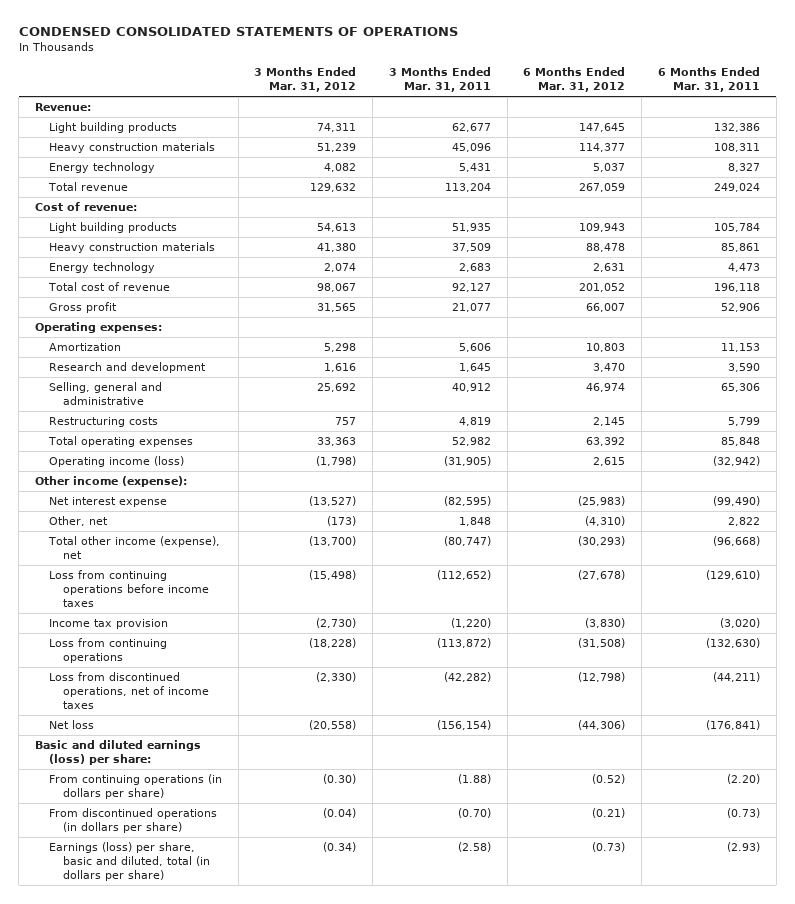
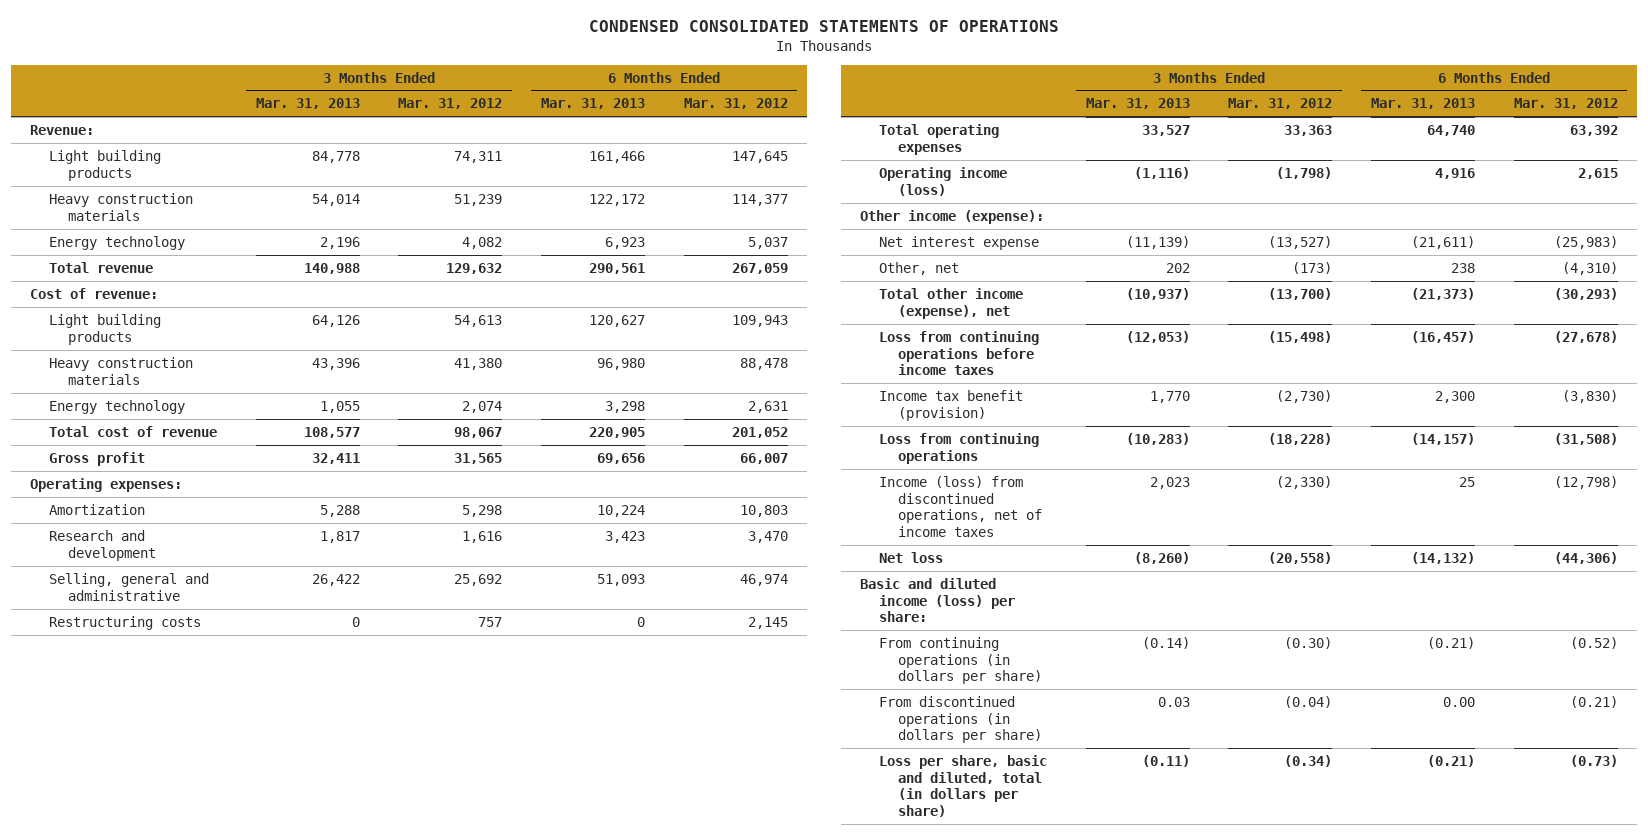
[388,67,491,93] 3 Months Ended Mar. 31, 2011 -> none
[657,67,760,93] 6 Months Ended Mar. 31, 2011 -> none
none -> [255,98,360,110] Mar. 31, 2013
none -> [540,98,645,110] Mar. 31, 2013
[48,619,168,630] Income tax provision -> [879,389,1024,421] Income tax benefit (provision)
[48,672,209,710] Loss from discontinued operations, net of income taxes -> [879,475,1042,538] Income (loss) from discontinued operations, net of income taxes
[34,740,201,766] Basic and diluted earnings (loss) per share: -> [860,577,1016,623] Basic and diluted income (loss) per share:
[48,842,210,882] Earnings (loss) per share, basic and diluted, total (in dollars per share) -> [879,754,1048,818] Loss per share, basic and diluted, total (in dollars per share)

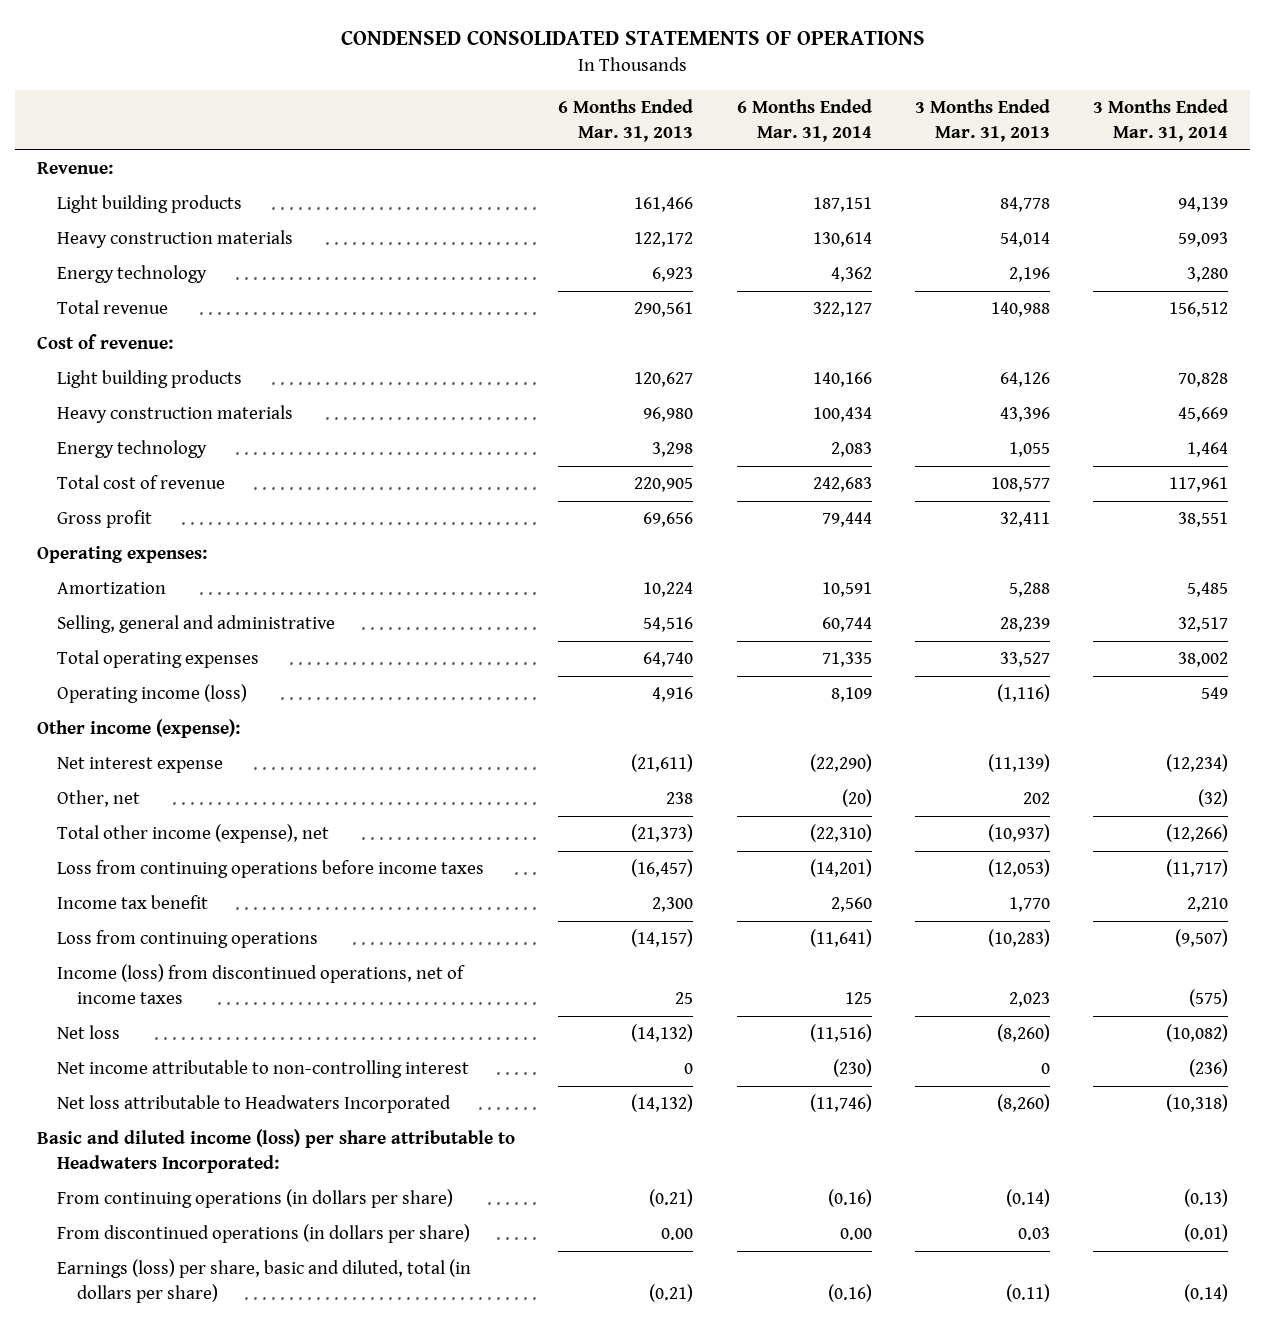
[398,98,503,110] Mar. 31, 2012 -> none
[683,98,788,110] Mar. 31, 2012 -> none
none -> [736,99,872,142] 6 Months Ended Mar. 31, 2014
none -> [1092,99,1228,142] 3 Months Ended Mar. 31, 2014
[49,529,156,561] Research and development -> none
[49,615,202,630] Restructuring costs -> none
[311,573,360,586] 26,422 -> [999,617,1050,633] 28,239
[596,573,645,586] 51,093 -> [643,617,694,633] 54,516
[879,389,1024,421] Income tax benefit (provision) -> [56,895,208,910] Income tax benefit
none -> [56,1060,469,1079] Net income attributable to non-controlling interest
none -> [56,1095,451,1114] Net loss attributable to Headwaters Incorporated
[860,577,1016,623] Basic and diluted income (loss) per share: -> [37,1129,516,1174] Basic and diluted income (loss) per share attributable to Headwaters Incorporated:
[879,754,1048,818] Loss per share, basic and diluted, total (in dollars per share) -> [56,1259,471,1304] Earnings (loss) per share, basic and diluted, total (in dollars per share)

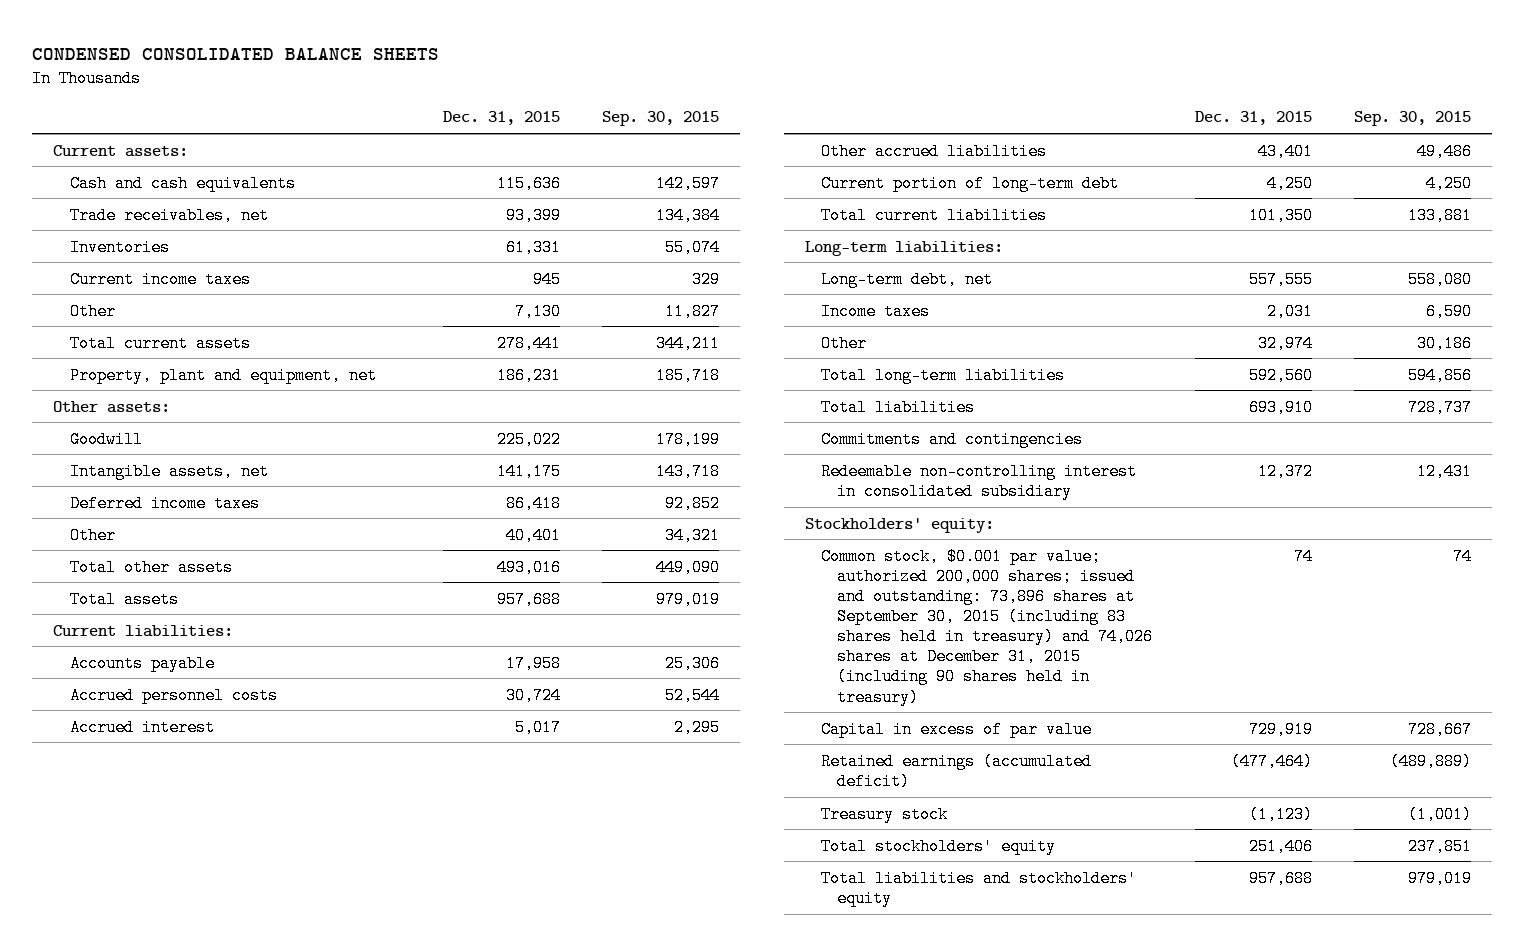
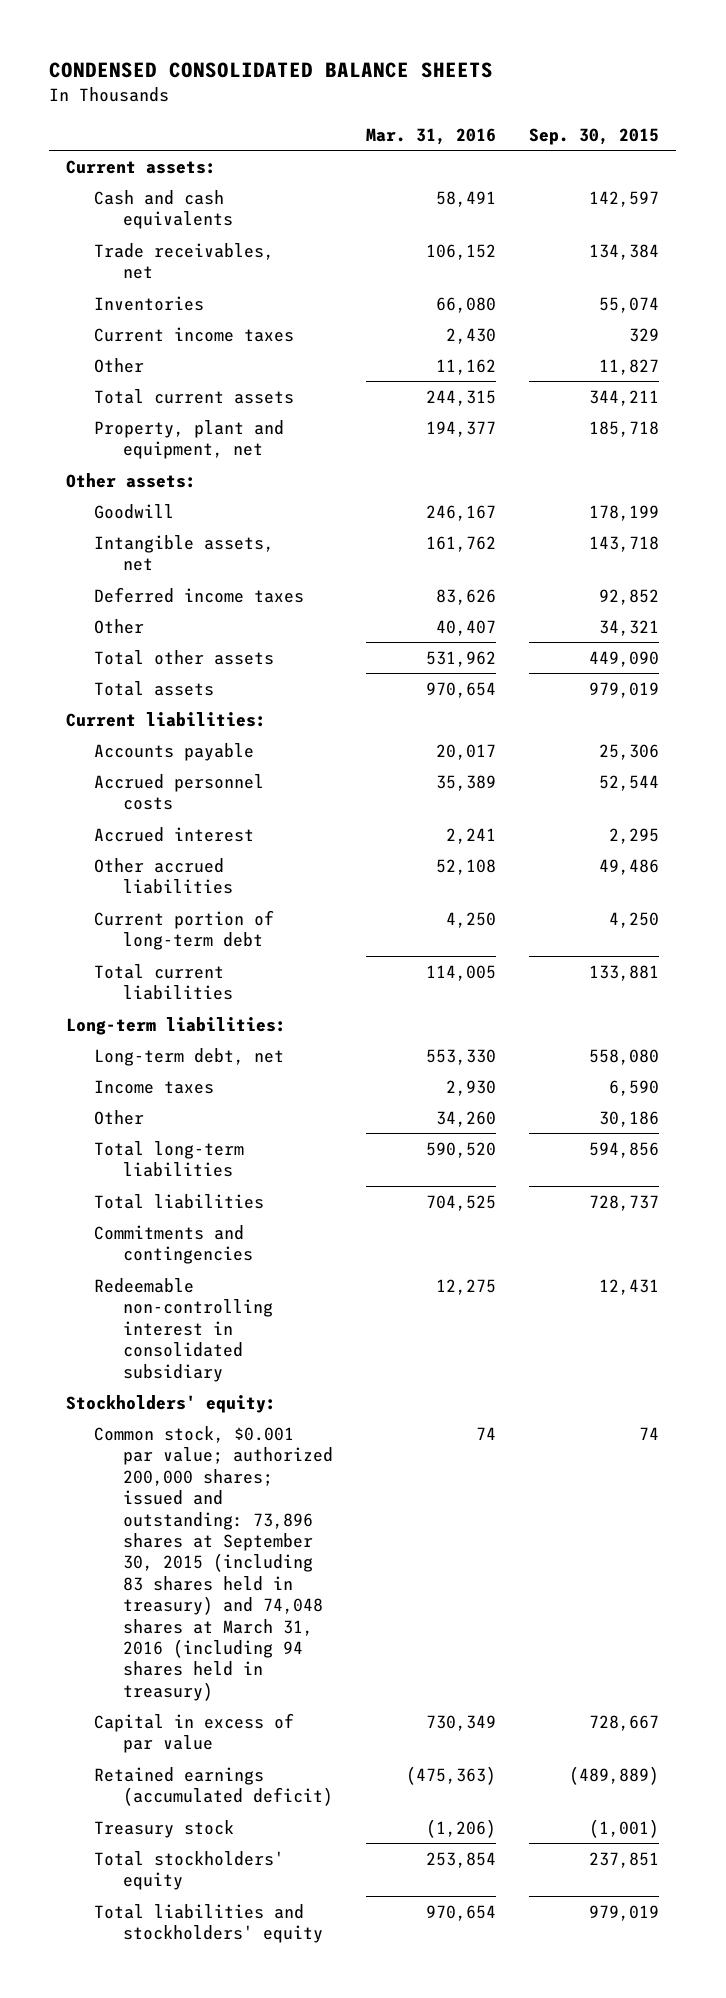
[442,111,560,126] Dec. 31, 2015 -> none
none -> [366,127,497,145] Mar. 31, 2016
[821,547,1154,706] Common stock, $0.001 par value; authorized 200,000 shares; issued and outstanding: 73,896 shares at September 30, 2015 (including 83 shares held in treasury) and 74,026 shares at December 31, 2015 (including 90 shares held in treasury) -> [94,1425,333,1701] Common stock, $0.001 par value; authorized 200,000 shares; issued and outstanding: 73,896 shares at September 30, 2015 (including 83 shares held in treasury) and 74,048 shares at March 31, 2016 (including 94 shares held in treasury)

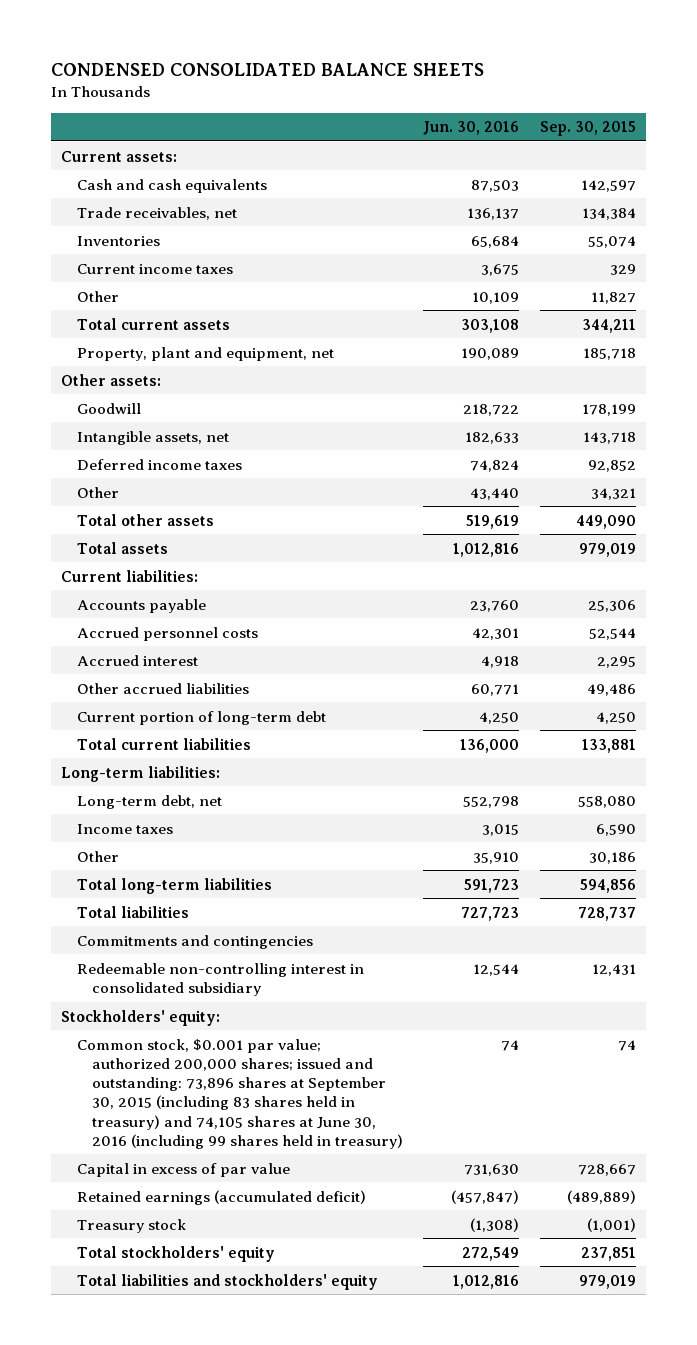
[366,127,497,145] Mar. 31, 2016 -> none
none -> [423,121,520,136] Jun. 30, 2016
[94,1425,333,1701] Common stock, $0.001 par value; authorized 200,000 shares; issued and outstanding: 73,896 shares at September 30, 2015 (including 83 shares held in treasury) and 74,048 shares at March 31, 2016 (including 94 shares held in treasury) -> [76,1038,403,1149] Common stock, $0.001 par value; authorized 200,000 shares; issued and outstanding: 73,896 shares at September 30, 2015 (including 83 shares held in treasury) and 74,105 shares at June 30, 2016 (including 99 shares held in treasury)

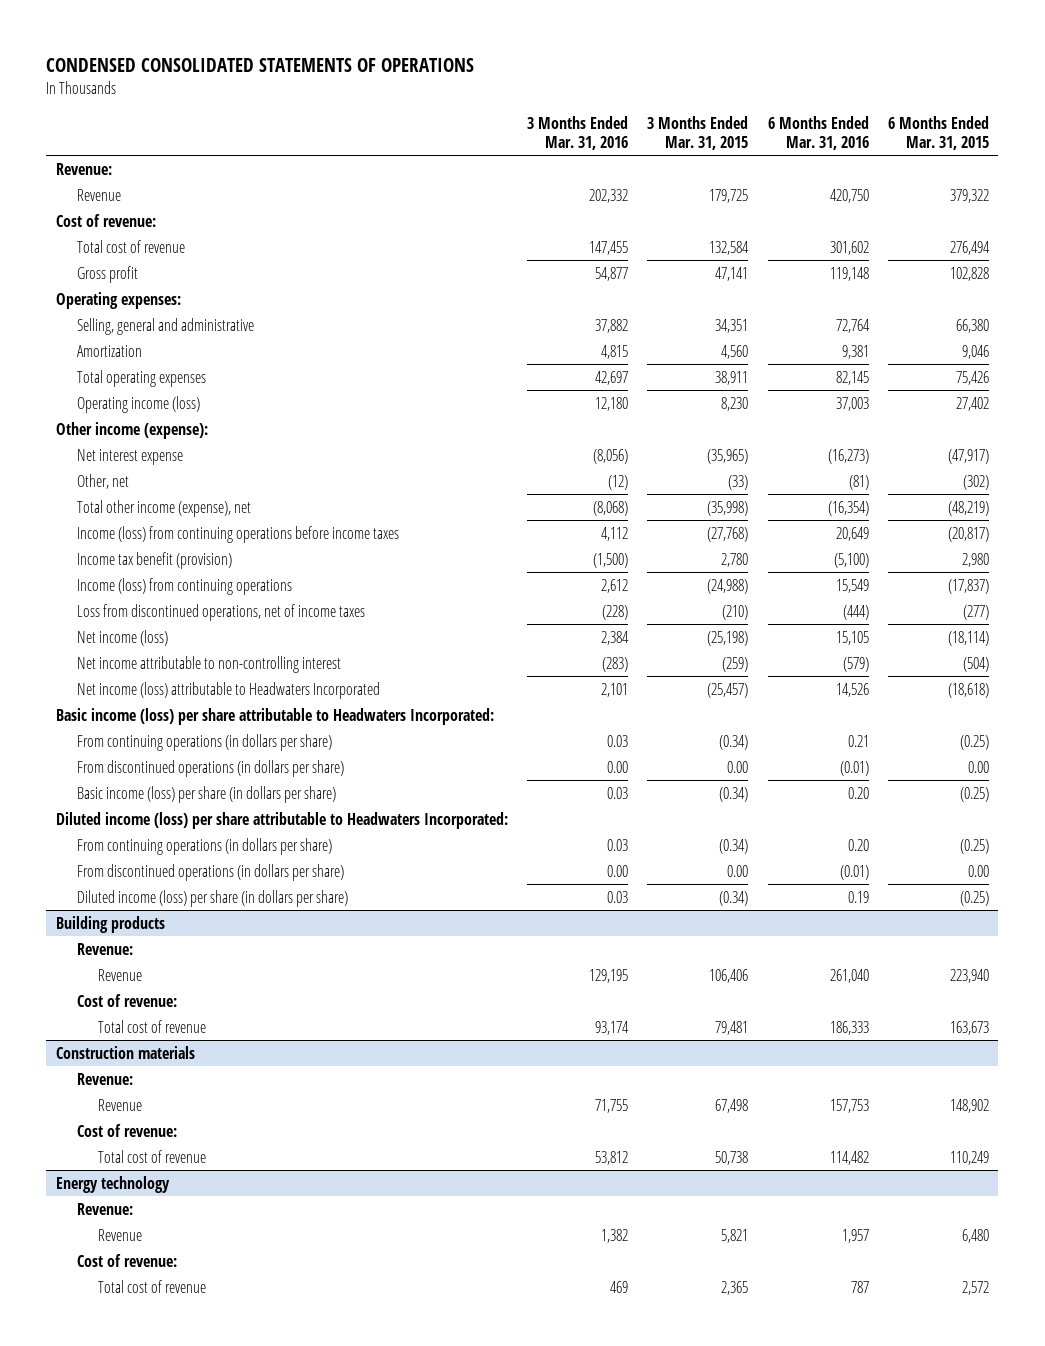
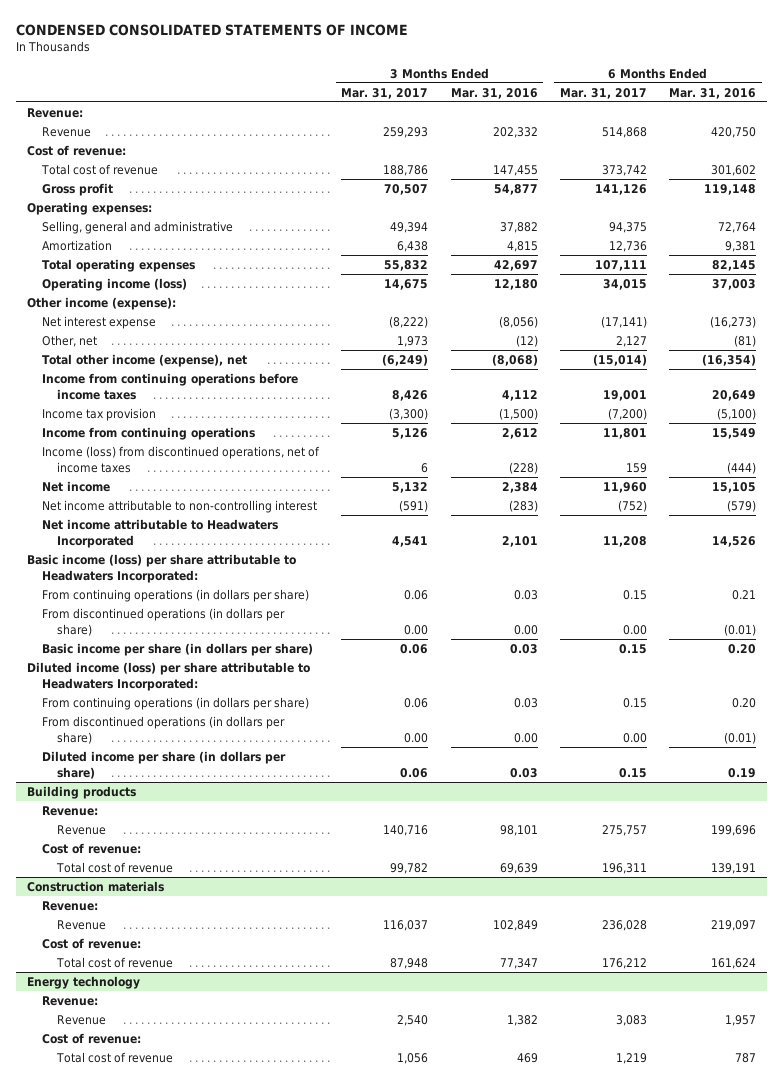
[46,57,475,72] CONDENSED CONSOLIDATED STATEMENTS OF OPERATIONS -> [15,23,408,36] CONDENSED CONSOLIDATED STATEMENTS OF INCOME
[647,115,749,150] 3 Months Ended Mar. 31, 2015 -> none
[887,115,989,150] 6 Months Ended Mar. 31, 2015 -> none
none -> [341,87,429,99] Mar. 31, 2017
none -> [559,87,647,99] Mar. 31, 2017
[76,525,399,543] Income (loss) from continuing operations before income taxes -> [42,373,299,400] Income from continuing operations before income taxes
[76,551,232,569] Income tax benefit (provision) -> [42,408,157,422] Income tax provision
[76,577,292,595] Income (loss) from continuing operations -> [42,427,256,441] Income from continuing operations
[76,603,365,621] Loss from discontinued operations, net of income taxes -> [42,446,321,473] Income (loss) from discontinued operations, net of income taxes
[76,629,168,646] Net income (loss) -> [42,481,111,493] Net income
[76,681,380,699] Net income (loss) attributable to Headwaters Incorporated -> [42,519,279,548] Net income attributable to Headwaters Incorporated
[76,785,336,803] Basic income (loss) per share (in dollars per share) -> [42,643,314,657] Basic income per share (in dollars per share)
[76,889,348,907] Diluted income (loss) per share (in dollars per share) -> [42,751,287,779] Diluted income per share (in dollars per share)
[589,968,629,983] 129,195 -> [499,825,538,837] 98,101
[829,968,869,983] 261,040 -> [711,825,757,837] 199,696
[595,1020,630,1035] 93,174 -> [499,863,538,875] 69,639
[829,1020,869,1035] 186,333 -> [711,863,757,875] 139,191
[595,1098,629,1113] 71,755 -> [492,920,538,932] 102,849
[829,1098,869,1113] 157,753 -> [711,920,757,932] 219,097
[595,1150,629,1165] 53,812 -> [499,958,538,970] 77,347
[829,1150,869,1165] 114,482 -> [711,958,757,970] 161,624

